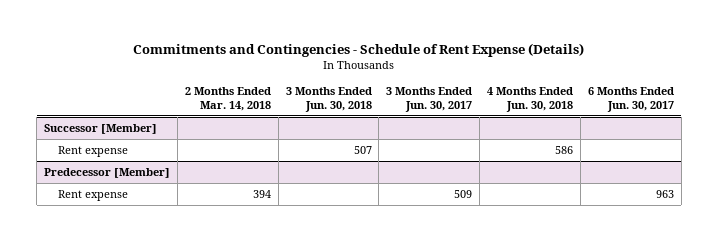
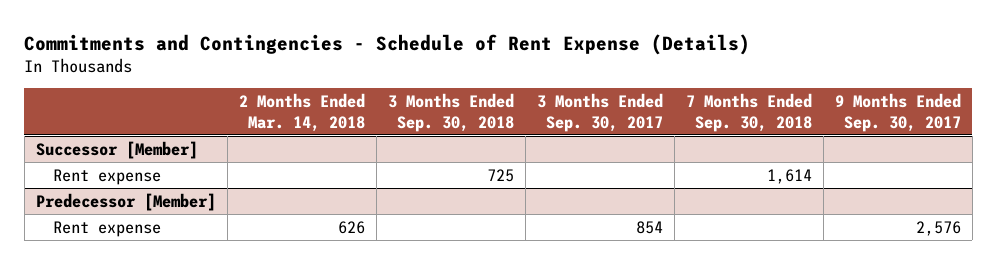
[285,87,372,112] 3 Months Ended Jun. 30, 2018 -> none
[386,87,473,112] 3 Months Ended Jun. 30, 2017 -> none
[487,87,574,112] 4 Months Ended Jun. 30, 2018 -> none
[588,87,675,112] 6 Months Ended Jun. 30, 2017 -> none
none -> [387,92,514,132] 3 Months Ended Sep. 30, 2018
none -> [536,92,663,132] 3 Months Ended Sep. 30, 2017
none -> [685,92,812,132] 7 Months Ended Sep. 30, 2018
none -> [834,92,961,132] 9 Months Ended Sep. 30, 2017
[252,189,271,198] 394 -> [337,220,365,234] 626

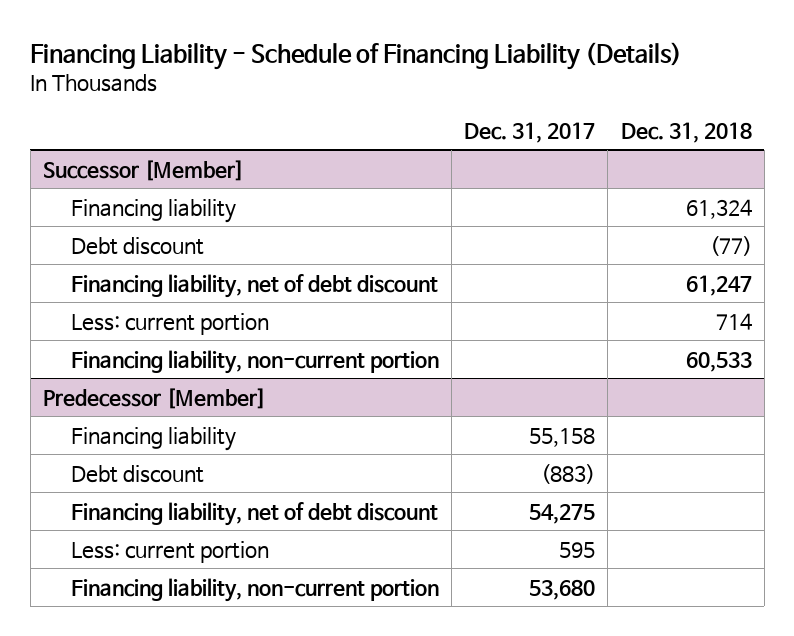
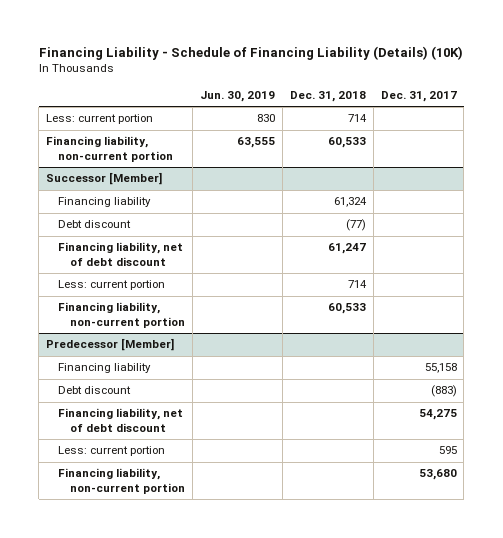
[30,42,683,71] Financing Liability - Schedule of Financing Liability (Details) -> [38,45,463,60] Financing Liability - Schedule of Financing Liability (Details) (10K)
none -> [200,90,276,102] Jun. 30, 2019
none -> [46,114,154,125] Less: current portion
none -> [46,136,174,162] Financing liability, non-current portion

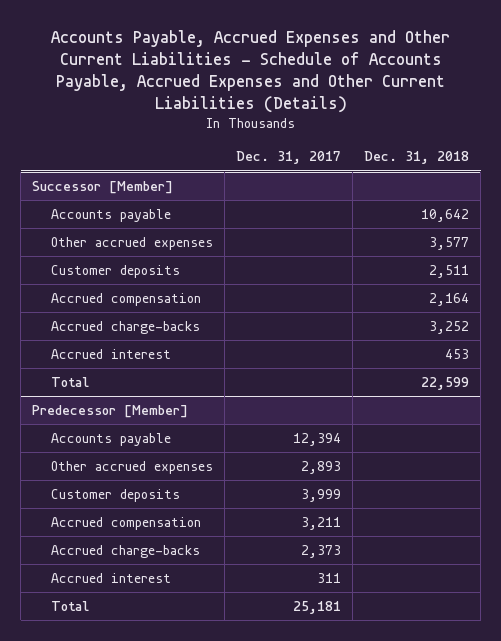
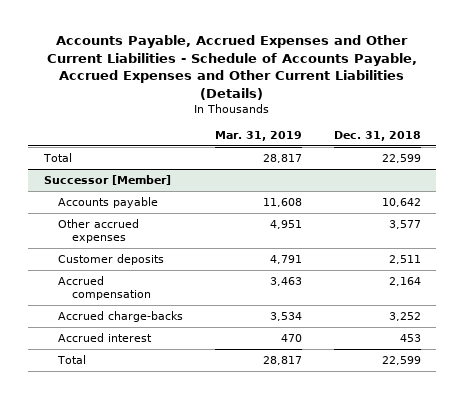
[236,151,342,165] Dec. 31, 2017 -> none
none -> [214,131,302,142] Mar. 31, 2019
none -> [42,152,72,162] Total
[32,405,189,419] Predecessor [Member] -> none
[51,433,172,447] Accounts payable -> none
[51,461,214,475] Other accrued expenses -> none
[51,489,181,503] Customer deposits -> none
[51,517,202,531] Accrued compensation -> none
[51,545,201,559] Accrued charge-backs -> none
[51,573,172,584] Accrued interest -> none
[51,601,91,612] Total -> none

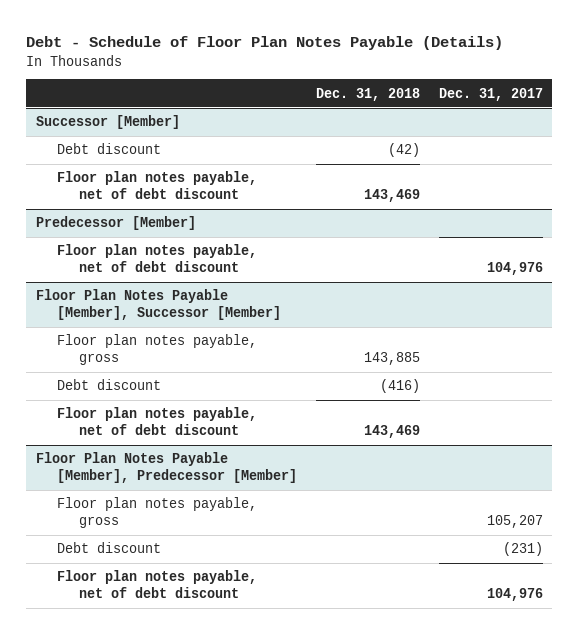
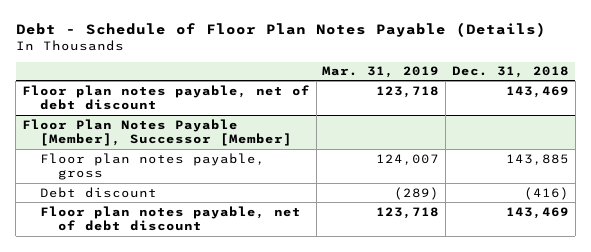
[438,87,543,101] Dec. 31, 2017 -> none
none -> [322,66,440,79] Mar. 31, 2019
[35,115,180,130] Successor [Member] -> none
[57,143,162,155] Debt discount -> none
[35,216,196,231] Predecessor [Member] -> none
[57,244,258,273] Floor plan notes payable, net of debt discount -> none
[35,452,298,484] Floor Plan Notes Payable [Member], Predecessor [Member] -> none
[57,497,258,529] Floor plan notes payable, gross -> none
[57,542,162,554] Debt discount -> none
[57,570,258,599] Floor plan notes payable, net of debt discount -> none

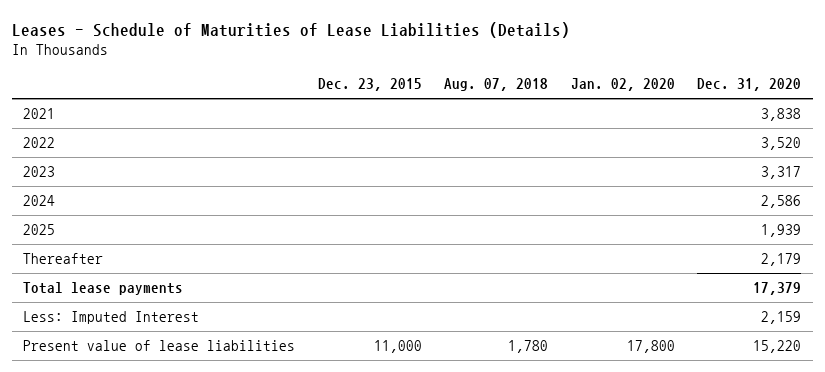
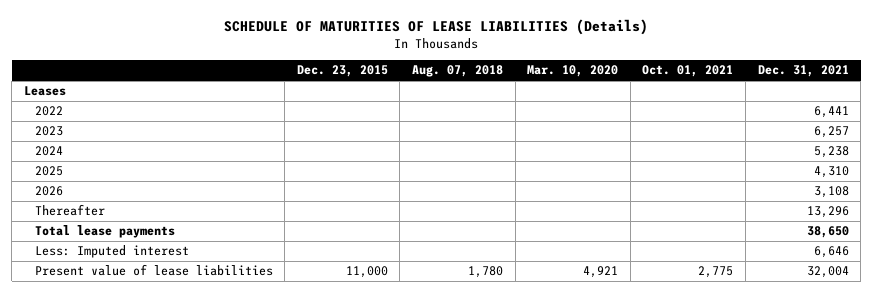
[11,21,570,38] Leases - Schedule of Maturities of Lease Liabilities (Details) -> [224,18,649,35] SCHEDULE OF MATURITIES OF LEASE LIABILITIES (Details)
[570,78,675,92] Jan. 02, 2020 -> none
[697,78,802,92] Dec. 31, 2020 -> none
none -> [527,65,619,78] Mar. 10, 2020
none -> [642,65,734,78] Oct. 01, 2021
none -> [757,65,849,78] Dec. 31, 2021
[23,108,56,120] 2021 -> none
none -> [23,86,66,97] Leases
none -> [34,186,63,197] 2026
[23,311,200,325] Less: Imputed Interest -> [34,245,189,259] Less: Imputed interest

